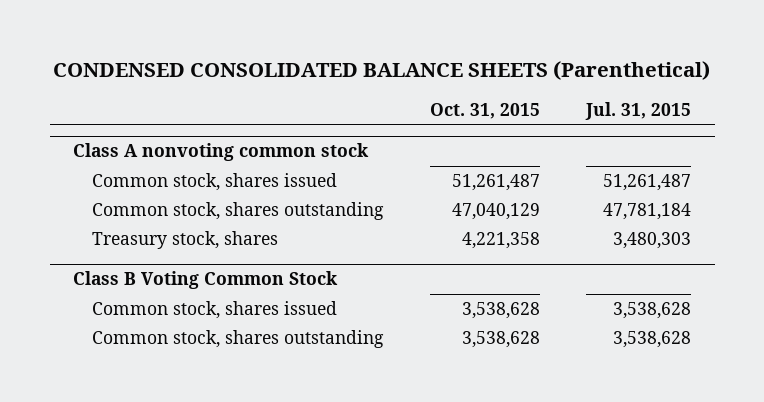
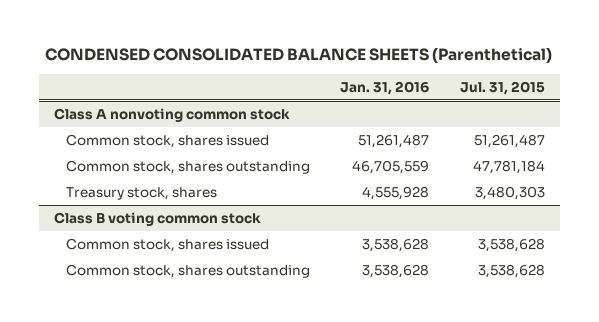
[429,102,540,119] Oct. 31, 2015 -> none
none -> [340,80,430,95] Jan. 31, 2016
[73,271,339,290] Class B Voting Common Stock -> [54,211,262,226] Class B voting common stock

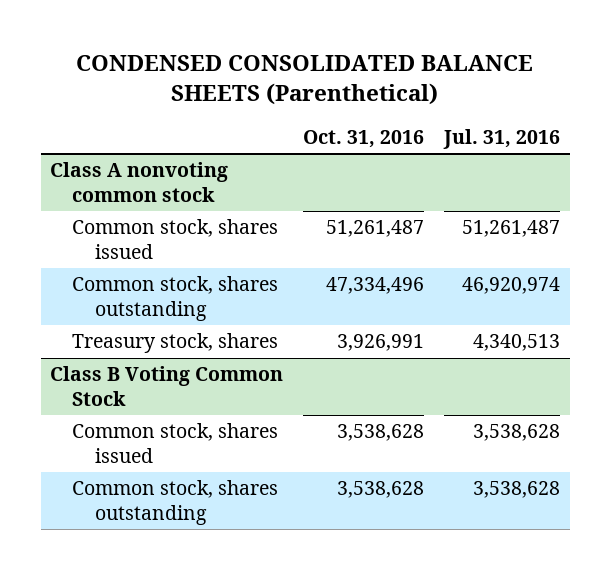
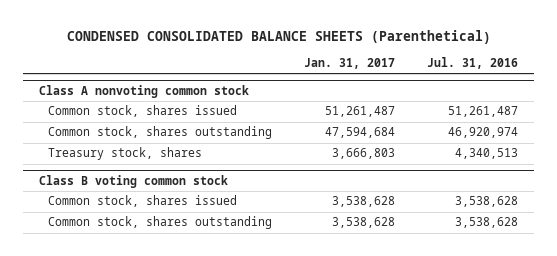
[303,130,425,149] Oct. 31, 2016 -> none
none -> [304,57,396,69] Jan. 31, 2017
[50,366,284,406] Class B Voting Common Stock -> [39,175,229,189] Class B voting common stock

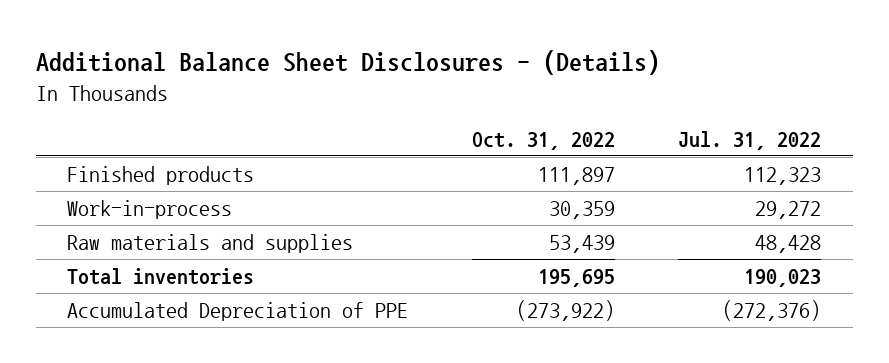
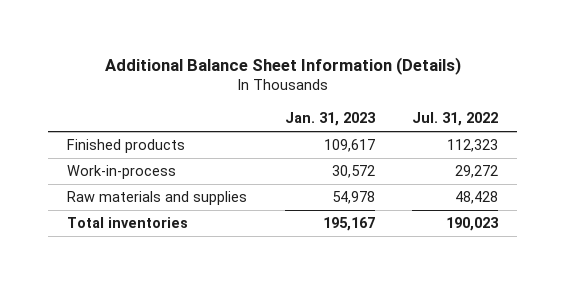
[35,49,660,75] Additional Balance Sheet Disclosures - (Details) -> [104,56,461,75] Additional Balance Sheet Information (Details)
[471,131,615,150] Oct. 31, 2022 -> none
none -> [284,112,376,127] Jan. 31, 2023
[67,301,409,321] Accumulated Depreciation of PPE -> none

